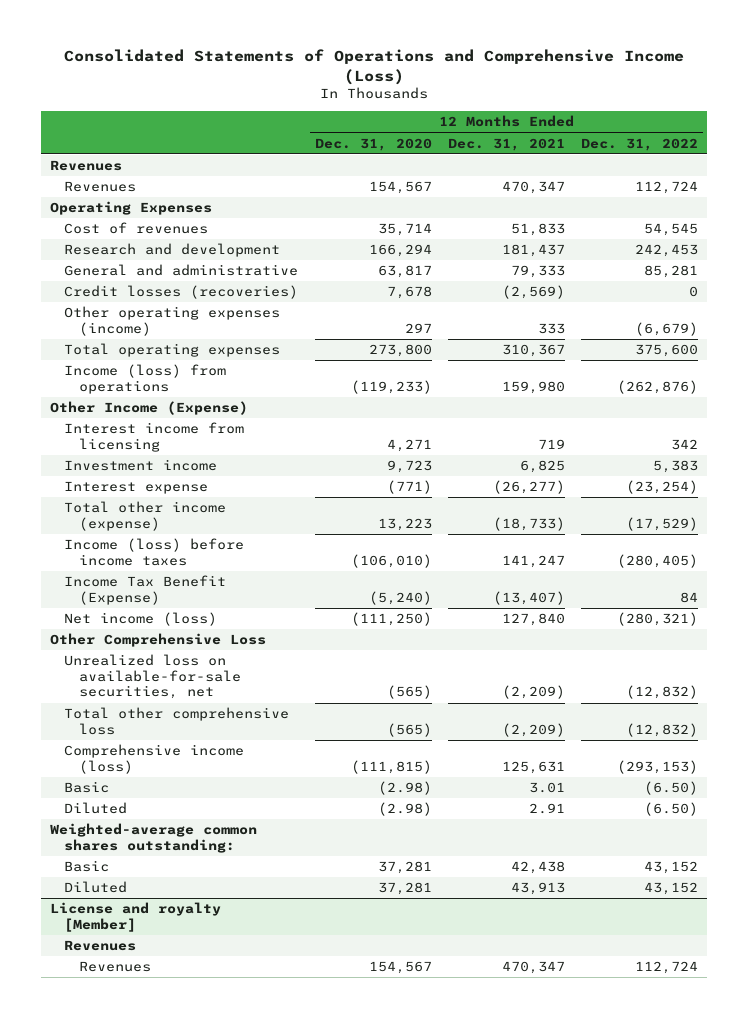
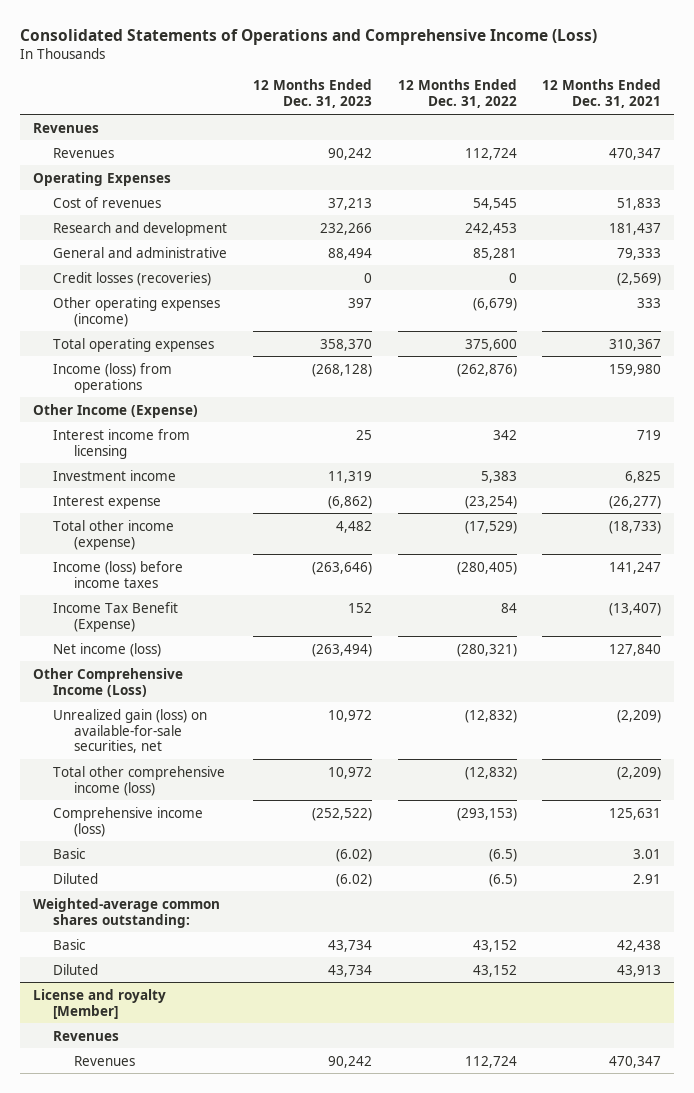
[314,137,432,151] Dec. 31, 2020 -> none
none -> [253,79,373,109] 12 Months Ended Dec. 31, 2023
[49,633,266,648] Other Comprehensive Loss -> [32,667,183,697] Other Comprehensive Income (Loss)
[64,654,241,700] Unrealized loss on available-for-sale securities, net -> [53,708,208,754] Unrealized gain (loss) on available-for-sale securities, net
[64,707,290,735] Total other comprehensive loss -> [53,765,226,796] Total other comprehensive income (loss)
[644,781,699,796] (6.50) -> [488,848,517,862] (6.5)
[644,802,699,817] (6.50) -> [488,873,517,887] (6.5)

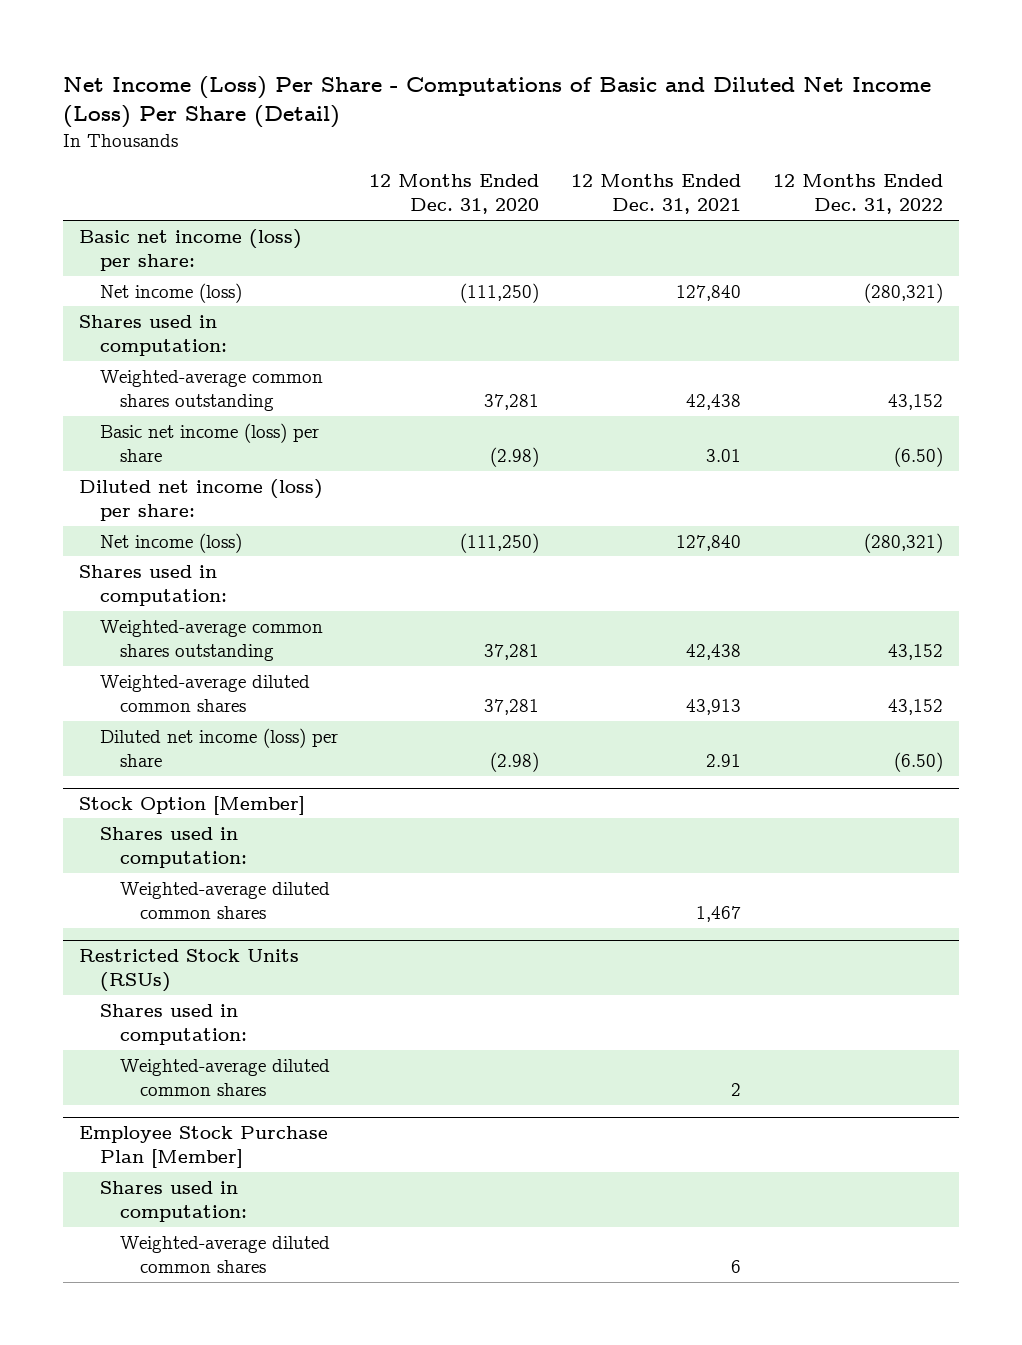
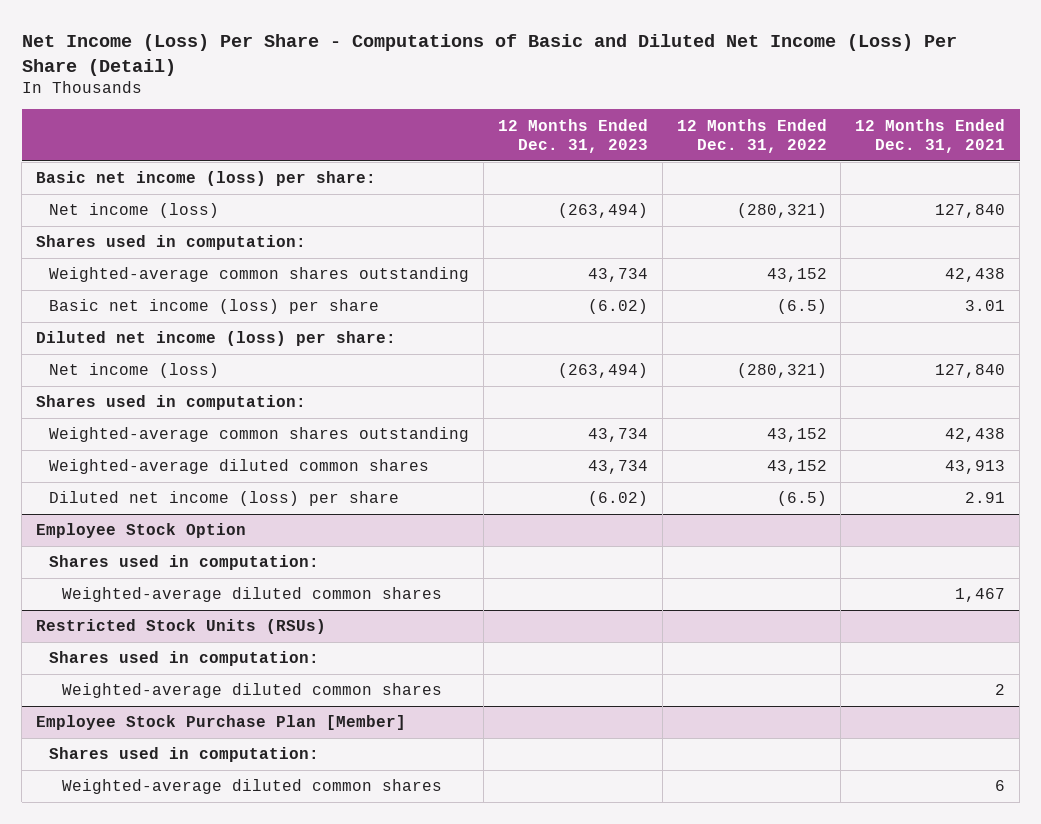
[369,174,540,215] 12 Months Ended Dec. 31, 2020 -> none
none -> [497,118,648,153] 12 Months Ended Dec. 31, 2023
[894,446,944,467] (6.50) -> [776,299,827,315] (6.5)
[894,751,944,772] (6.50) -> [776,491,827,507] (6.5)
[79,795,306,815] Stock Option [Member] -> [36,523,247,539] Employee Stock Option

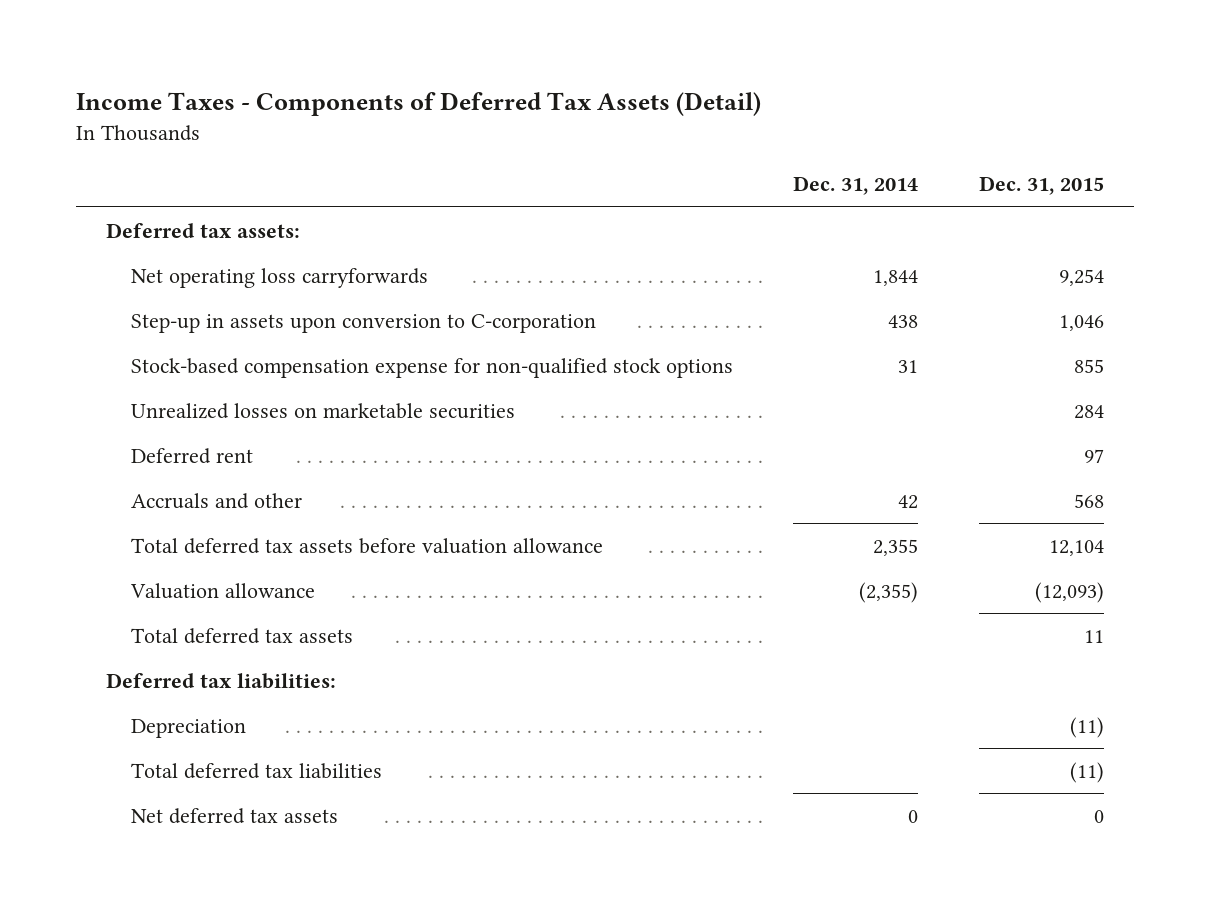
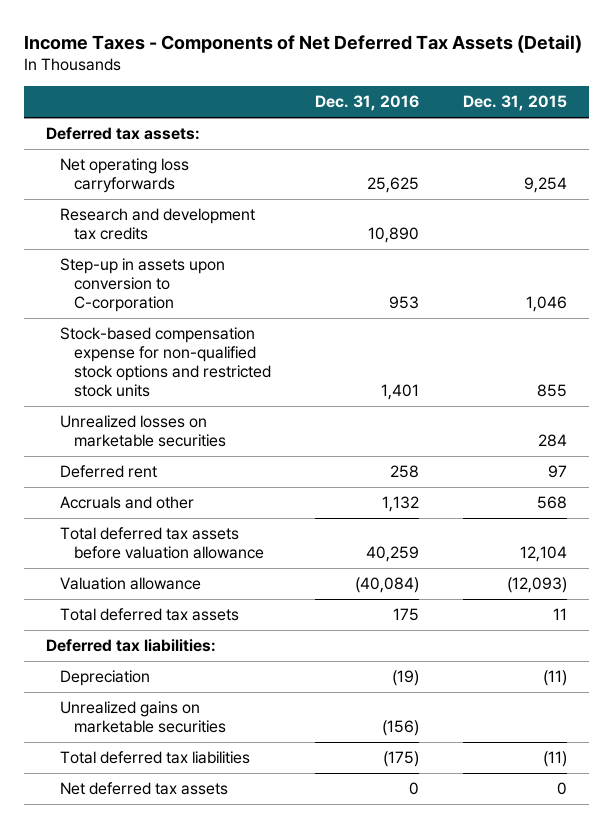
[75,91,761,116] Income Taxes - Components of Deferred Tax Assets (Detail) -> [23,34,582,53] Income Taxes - Components of Net Deferred Tax Assets (Detail)
[793,176,919,196] Dec. 31, 2014 -> none
none -> [315,95,420,112] Dec. 31, 2016
none -> [59,208,255,241] Research and development tax credits
[130,357,733,378] Stock-based compensation expense for non-qualified stock options -> [59,327,272,398] Stock-based compensation expense for non-qualified stock options and restricted stock units
none -> [59,701,227,734] Unrealized gains on marketable securities

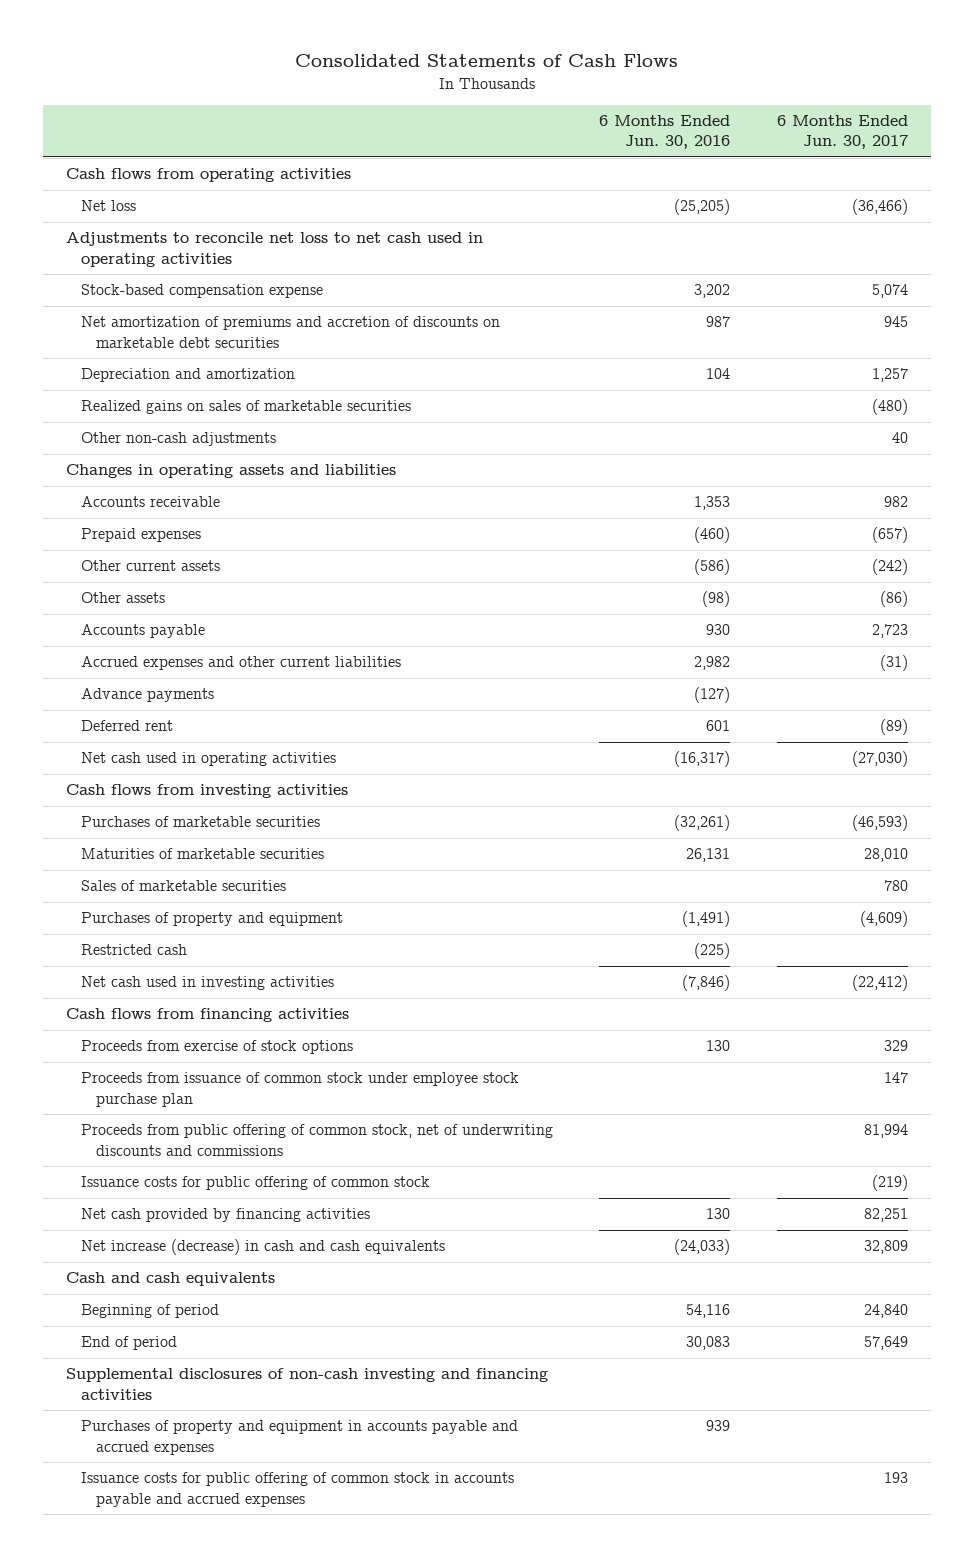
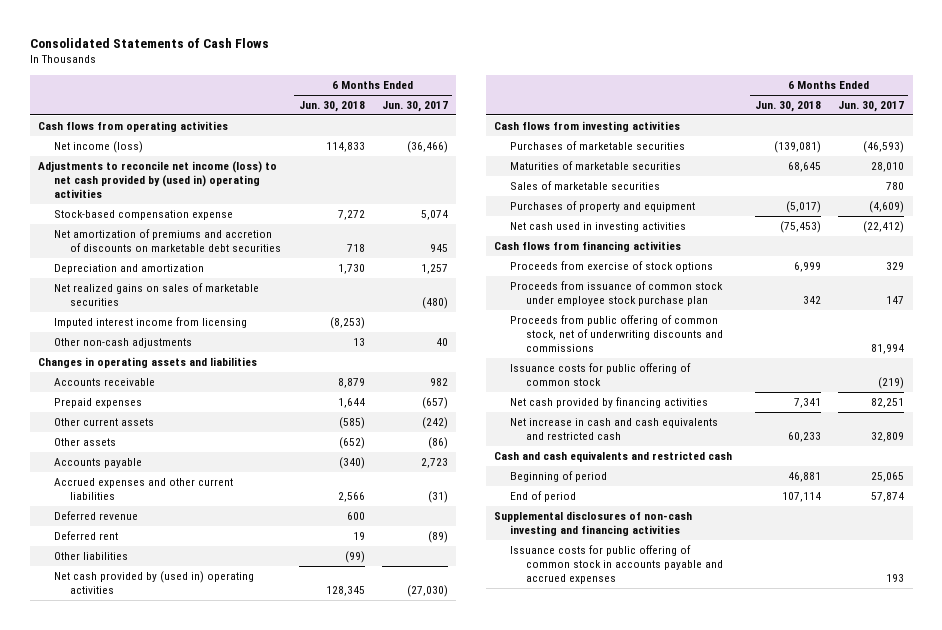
[599,115,731,150] 6 Months Ended Jun. 30, 2016 -> none
none -> [298,101,365,113] Jun. 30, 2018
[80,200,136,212] Net loss -> [54,141,144,154] Net income (loss)
[65,232,483,267] Adjustments to reconcile net loss to net cash used in operating activities -> [38,161,278,199] Adjustments to reconcile net income (loss) to net cash provided by (used in) operating activities
[80,400,411,415] Realized gains on sales of marketable securities -> [54,283,260,307] Net realized gains on sales of marketable securities
none -> [54,317,248,329] Imputed interest income from licensing
[80,688,214,703] Advance payments -> none
none -> [54,511,139,521] Deferred revenue
none -> [54,552,129,561] Other liabilities
[80,752,336,767] Net cash used in operating activities -> [54,571,255,595] Net cash provided by (used in) operating activities
[80,944,187,956] Restricted cash -> none
[80,1239,445,1256] Net increase (decrease) in cash and cash equivalents -> [510,418,719,441] Net increase in cash and cash equivalents and restricted cash
[65,1272,275,1287] Cash and cash equivalents -> [494,451,733,463] Cash and cash equivalents and restricted cash
[863,1304,908,1319] 24,840 -> [870,472,904,483] 25,065
[863,1336,908,1351] 57,649 -> [870,492,904,503] 57,874
[80,1420,518,1455] Purchases of property and equipment in accounts payable and accrued expenses -> none

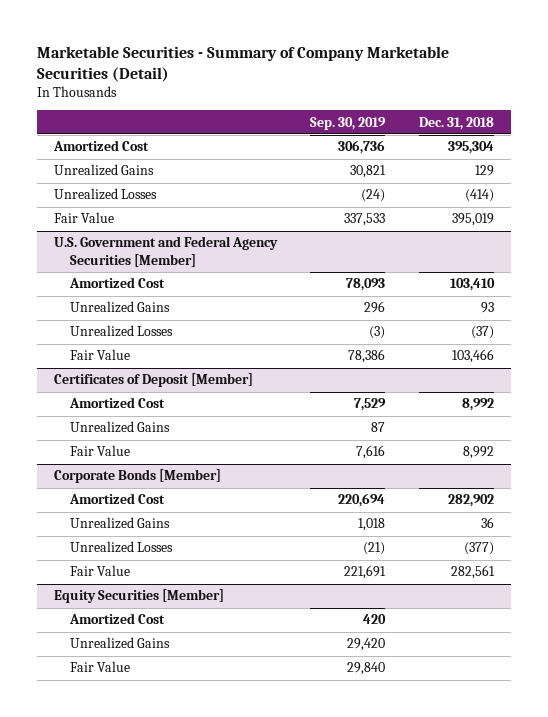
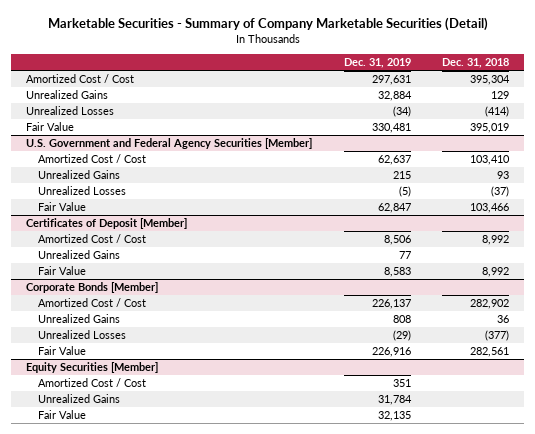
[310,116,387,130] Sep. 30, 2019 -> none
none -> [343,58,411,69] Dec. 31, 2019
[52,140,149,152] Amortized Cost -> [26,74,135,84] Amortized Cost / Cost
[69,277,166,289] Amortized Cost -> [38,154,147,164] Amortized Cost / Cost
[69,397,166,409] Amortized Cost -> [38,234,147,244] Amortized Cost / Cost
[69,493,166,505] Amortized Cost -> [38,298,147,308] Amortized Cost / Cost
[69,613,166,625] Amortized Cost -> [38,378,147,388] Amortized Cost / Cost

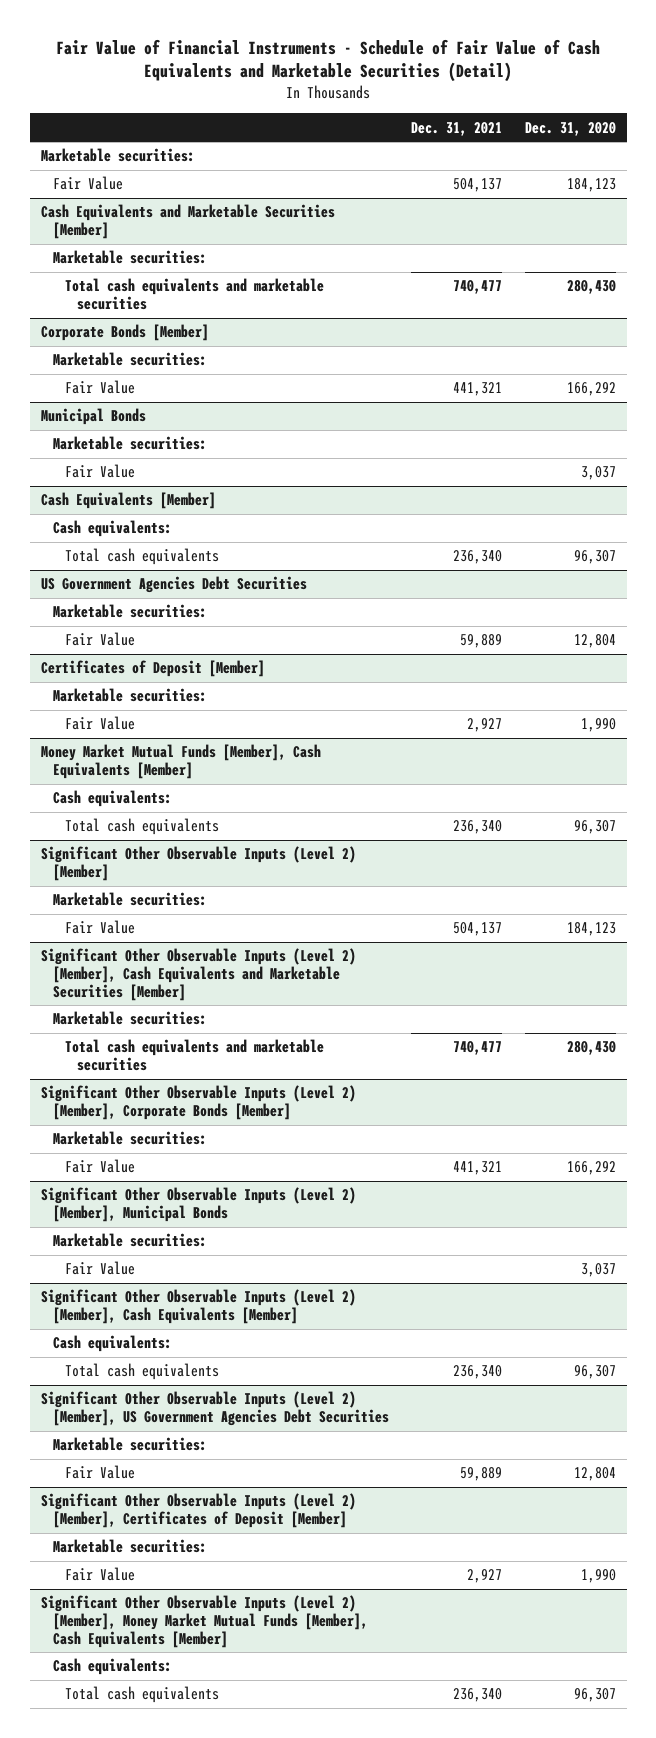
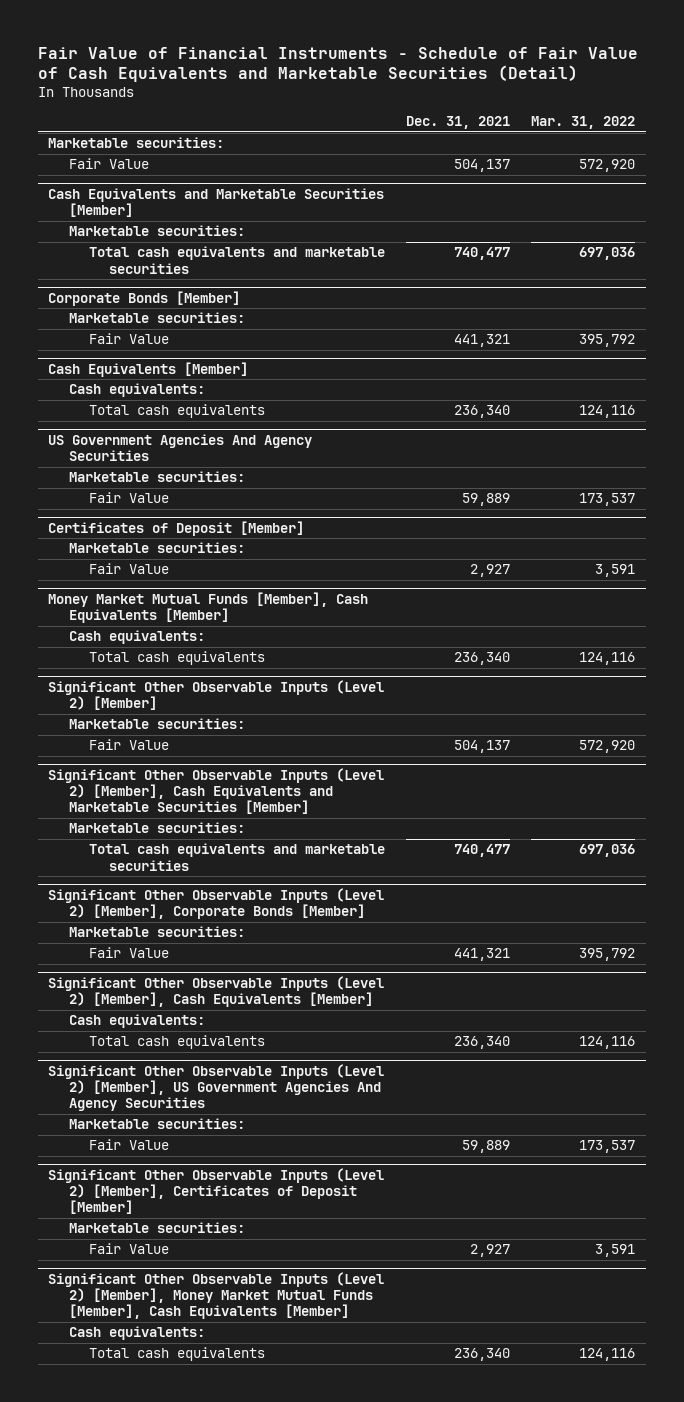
[524,121,616,136] Dec. 31, 2020 -> none
none -> [531,116,636,130] Mar. 31, 2022
[40,408,146,426] Municipal Bonds -> none
[53,436,208,451] Marketable securities: -> none
[65,464,136,479] Fair Value -> none
[40,576,307,594] US Government Agencies Debt Securities -> [48,433,313,461] US Government Agencies And Agency Securities
[40,1187,356,1222] Significant Other Observable Inputs (Level 2) [Member], Municipal Bonds -> none
[53,1233,208,1248] Marketable securities: -> none
[65,1261,136,1276] Fair Value -> none
[40,1391,390,1426] Significant Other Observable Inputs (Level 2) [Member], US Government Agencies Debt Securities -> [48,1063,385,1112] Significant Other Observable Inputs (Level 2) [Member], US Government Agencies And Agency Securities

